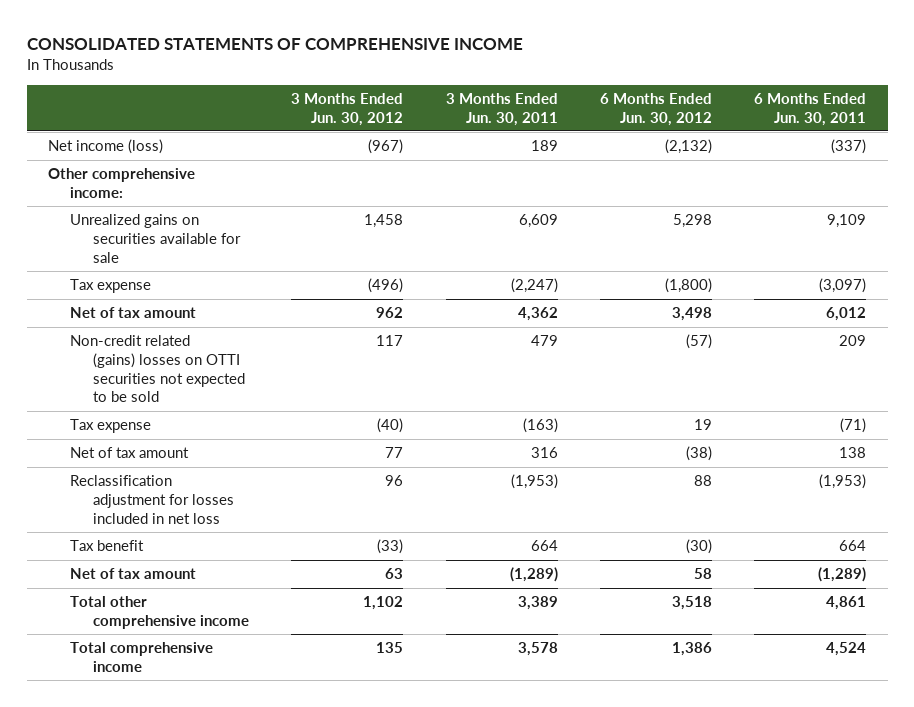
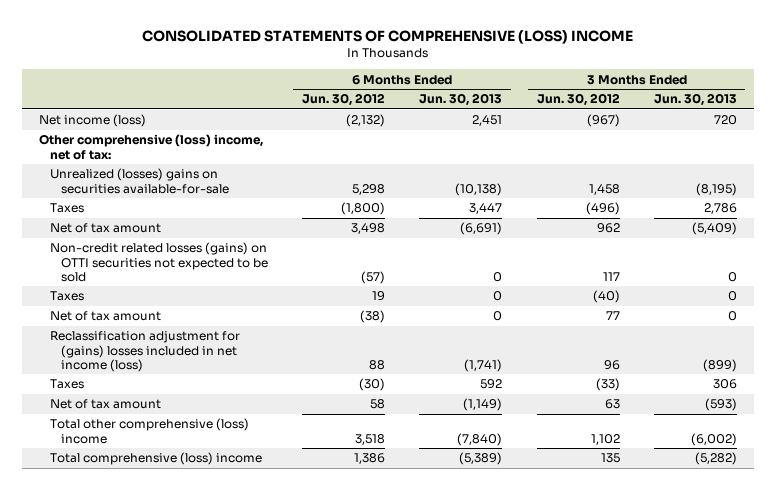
[26,37,523,50] CONSOLIDATED STATEMENTS OF COMPREHENSIVE INCOME -> [142,29,634,44] CONSOLIDATED STATEMENTS OF COMPREHENSIVE (LOSS) INCOME
[445,92,558,126] 3 Months Ended Jun. 30, 2011 -> none
[754,92,867,126] 6 Months Ended Jun. 30, 2011 -> none
none -> [419,93,503,107] Jun. 30, 2013
none -> [653,93,737,107] Jun. 30, 2013
[47,168,195,198] Other comprehensive income: -> [39,134,264,160] Other comprehensive (loss) income, net of tax:
[70,214,241,263] Unrealized gains on securities available for sale -> [49,168,229,194] Unrealized (losses) gains on securities available-for-sale
[70,279,152,294] Tax expense -> [49,203,84,214] Taxes
[70,335,245,403] Non-credit related (gains) losses on OTTI securities not expected to be sold -> [49,242,268,282] Non-credit related losses (gains) on OTTI securities not expected to be sold
[70,419,152,434] Tax expense -> [49,291,84,302] Taxes
[70,475,234,524] Reclassification adjustment for losses included in net loss -> [49,331,240,372] Reclassification adjustment for (gains) losses included in net income (loss)
[70,540,145,552] Tax benefit -> [49,379,84,390] Taxes
[70,596,249,629] Total other comprehensive income -> [49,418,249,444] Total other comprehensive (loss) income
[70,642,214,672] Total comprehensive income -> [49,452,262,466] Total comprehensive (loss) income

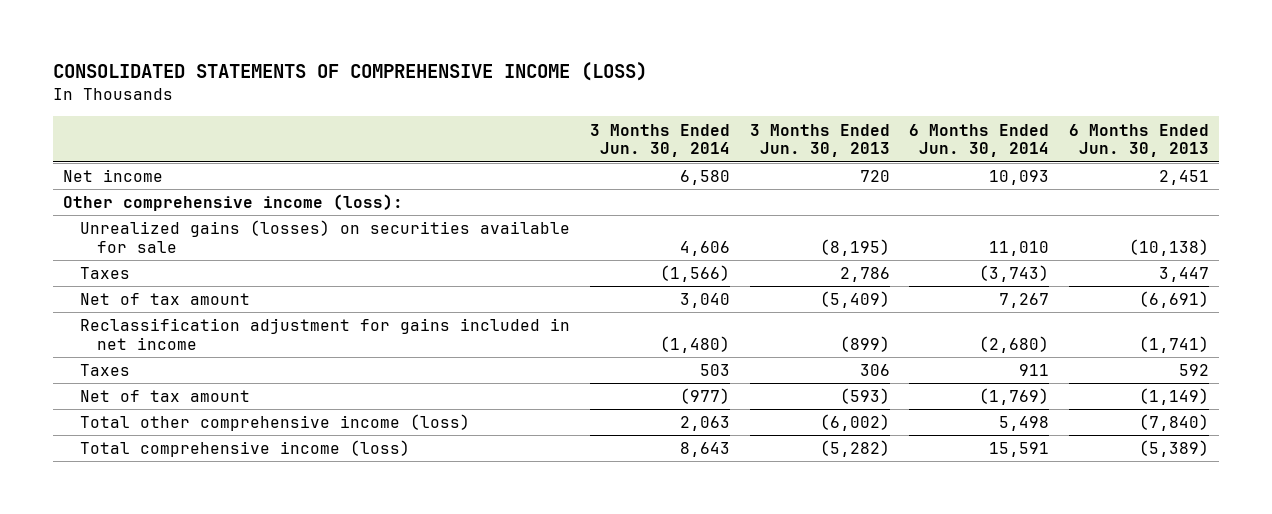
[142,29,634,44] CONSOLIDATED STATEMENTS OF COMPREHENSIVE (LOSS) INCOME -> [53,62,648,82] CONSOLIDATED STATEMENTS OF COMPREHENSIVE INCOME (LOSS)
[301,93,385,107] Jun. 30, 2012 -> none
[536,93,620,107] Jun. 30, 2012 -> none
none -> [589,123,730,158] 3 Months Ended Jun. 30, 2014
none -> [909,123,1050,158] 6 Months Ended Jun. 30, 2014
[39,114,147,128] Net income (loss) -> [62,169,163,183] Net income
[39,134,264,160] Other comprehensive (loss) income, net of tax: -> [62,194,403,212] Other comprehensive income (loss):
[49,168,229,194] Unrealized (losses) gains on securities available-for-sale -> [80,220,571,254] Unrealized gains (losses) on securities available for sale
[49,242,268,282] Non-credit related losses (gains) on OTTI securities not expected to be sold -> none
[49,291,84,302] Taxes -> none
[49,311,161,322] Net of tax amount -> none
[49,331,240,372] Reclassification adjustment for (gains) losses included in net income (loss) -> [80,318,571,351] Reclassification adjustment for gains included in net income
[49,418,249,444] Total other comprehensive (loss) income -> [80,414,471,432] Total other comprehensive income (loss)
[49,452,262,466] Total comprehensive (loss) income -> [80,440,411,458] Total comprehensive income (loss)

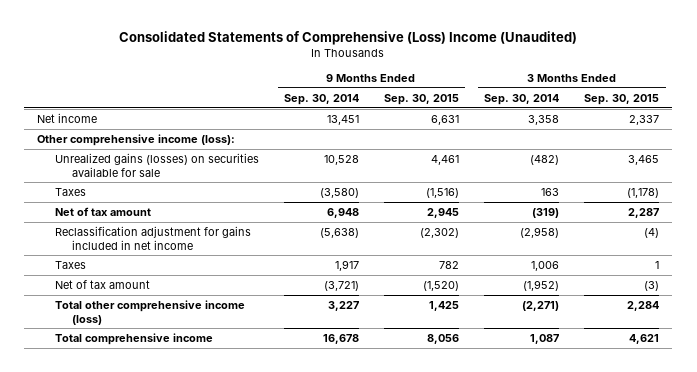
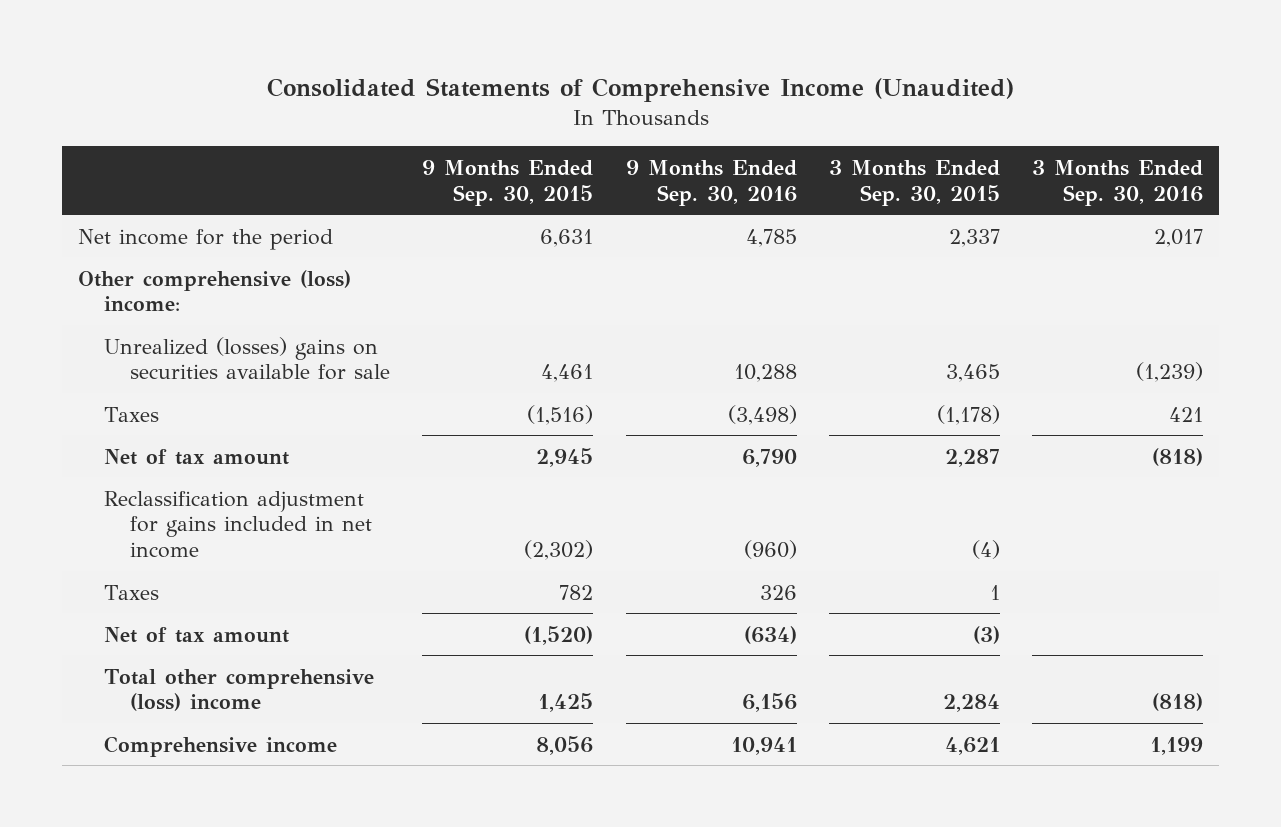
[119,30,578,45] Consolidated Statements of Comprehensive (Loss) Income (Unaudited) -> [266,77,1014,102] Consolidated Statements of Comprehensive Income (Unaudited)
[283,93,359,105] Sep. 30, 2014 -> none
[484,93,560,105] Sep. 30, 2014 -> none
none -> [625,160,797,206] 9 Months Ended Sep. 30, 2016
none -> [1032,160,1204,206] 3 Months Ended Sep. 30, 2016
[37,112,98,123] Net income -> [78,228,334,250] Net income for the period
[37,133,236,146] Other comprehensive income (loss): -> [78,269,352,312] Other comprehensive (loss) income:
[54,152,259,177] Unrealized gains (losses) on securities available for sale -> [103,336,390,381] Unrealized (losses) gains on securities available for sale
[54,299,245,325] Total other comprehensive income (loss) -> [103,668,374,712] Total other comprehensive (loss) income
[54,332,213,345] Total comprehensive income -> [103,735,337,757] Comprehensive income

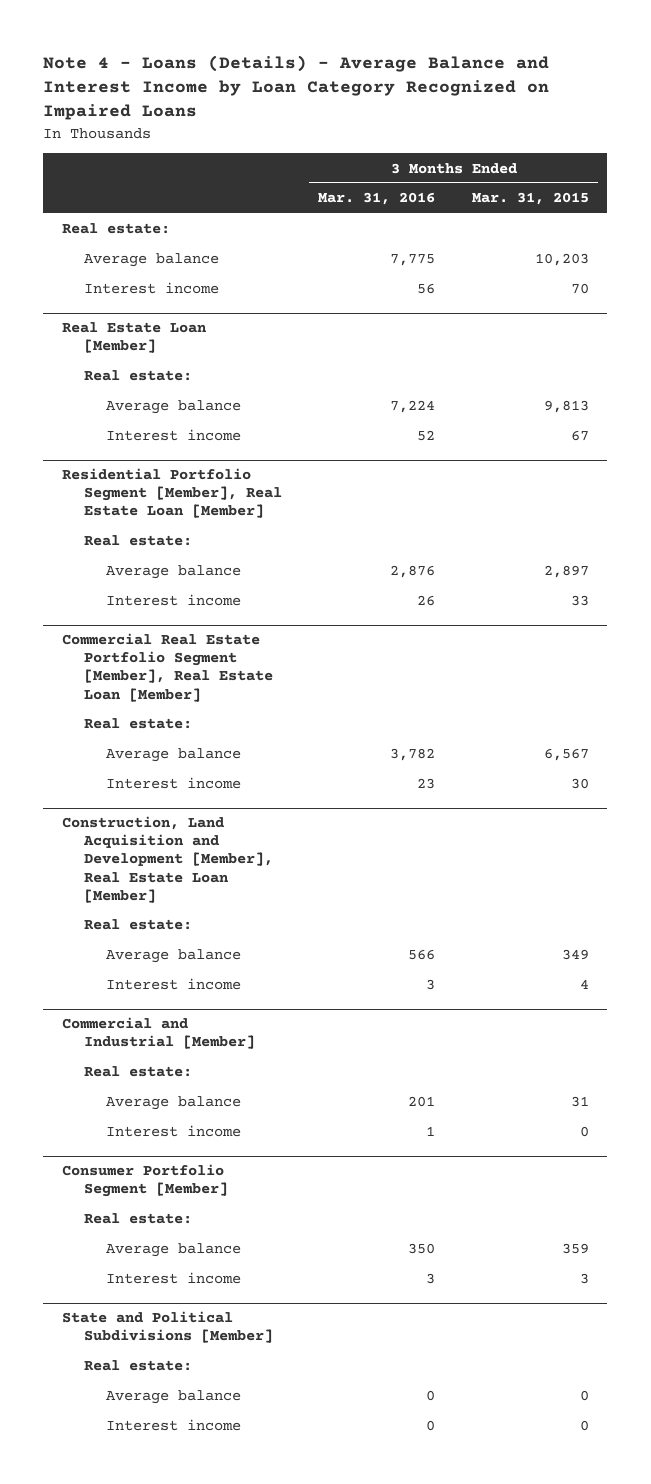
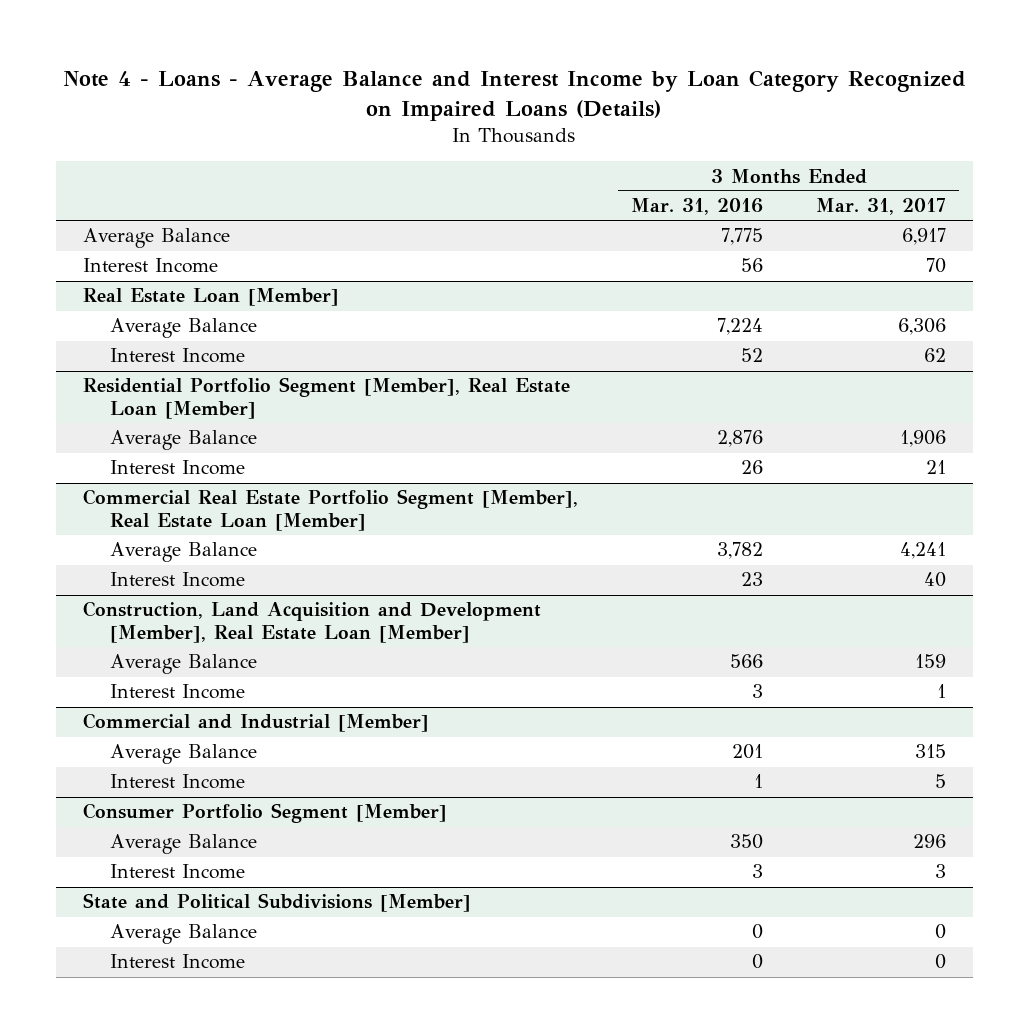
[43,54,550,121] Note 4 - Loans (Details) - Average Balance and Interest Income by Loan Category Recognized on Impaired Loans -> [63,70,967,121] Note 4 - Loans - Average Balance and Interest Income by Loan Category Recognized on Impaired Loans (Details)
[472,192,590,206] Mar. 31, 2015 -> none
none -> [816,198,947,216] Mar. 31, 2017
[61,223,170,235] Real estate: -> none
[83,253,219,268] Average balance -> [82,228,230,249] Average Balance
[83,282,219,295] Interest income -> [82,258,218,274] Interest Income
[83,370,192,382] Real estate: -> none
[106,400,242,415] Average balance -> [109,318,257,339] Average Balance
[106,429,242,442] Interest income -> [109,348,245,364] Interest Income
[83,535,192,547] Real estate: -> none
[106,565,242,580] Average balance -> [109,430,257,451] Average Balance
[106,594,242,607] Interest income -> [109,460,245,476] Interest Income
[83,718,192,730] Real estate: -> none
[106,748,242,763] Average balance -> [109,542,257,563] Average Balance
[106,777,242,790] Interest income -> [109,572,245,588] Interest Income
[83,919,192,931] Real estate: -> none
[106,949,242,964] Average balance -> [109,654,257,675] Average Balance
[106,978,242,991] Interest income -> [109,684,245,700] Interest Income
[83,1066,192,1078] Real estate: -> none
[106,1096,242,1111] Average balance -> [109,744,257,765] Average Balance
[106,1125,242,1138] Interest income -> [109,774,245,790] Interest Income
[83,1213,192,1225] Real estate: -> none
[106,1243,242,1258] Average balance -> [109,834,257,855] Average Balance
[106,1272,242,1285] Interest income -> [109,864,245,880] Interest Income
[83,1360,192,1372] Real estate: -> none
[106,1390,242,1405] Average balance -> [109,924,257,945] Average Balance
[106,1419,242,1432] Interest income -> [109,954,245,970] Interest Income

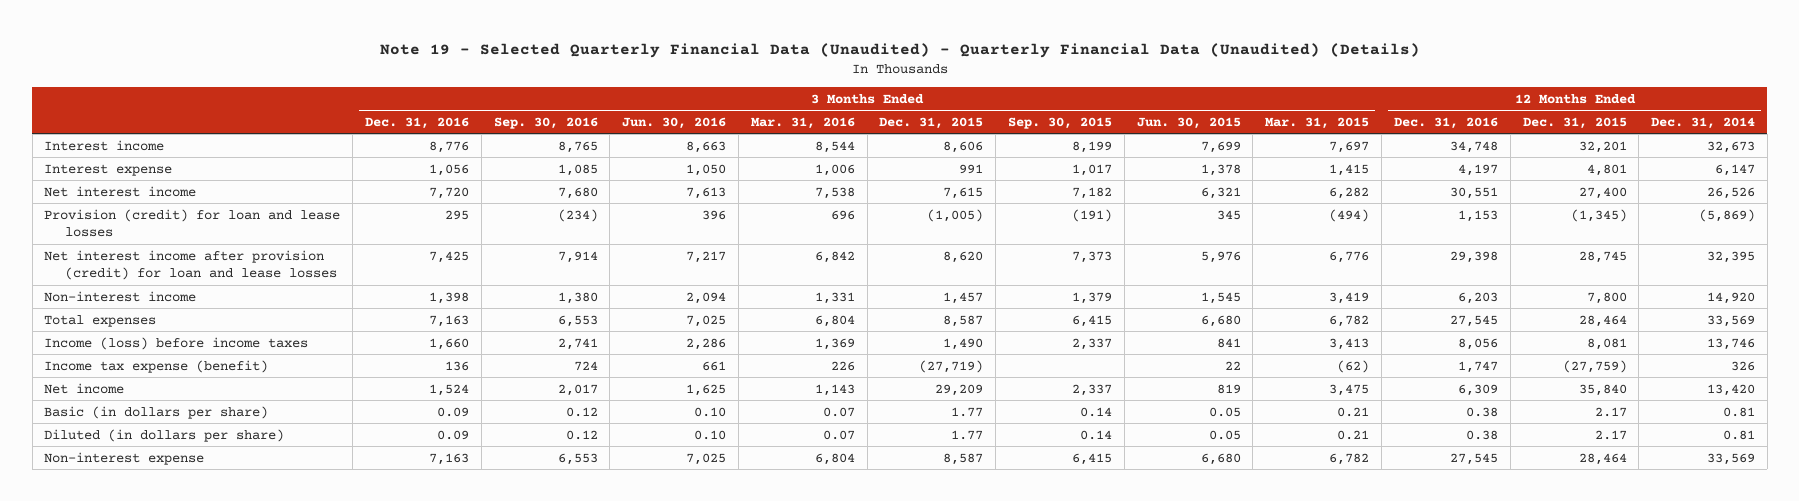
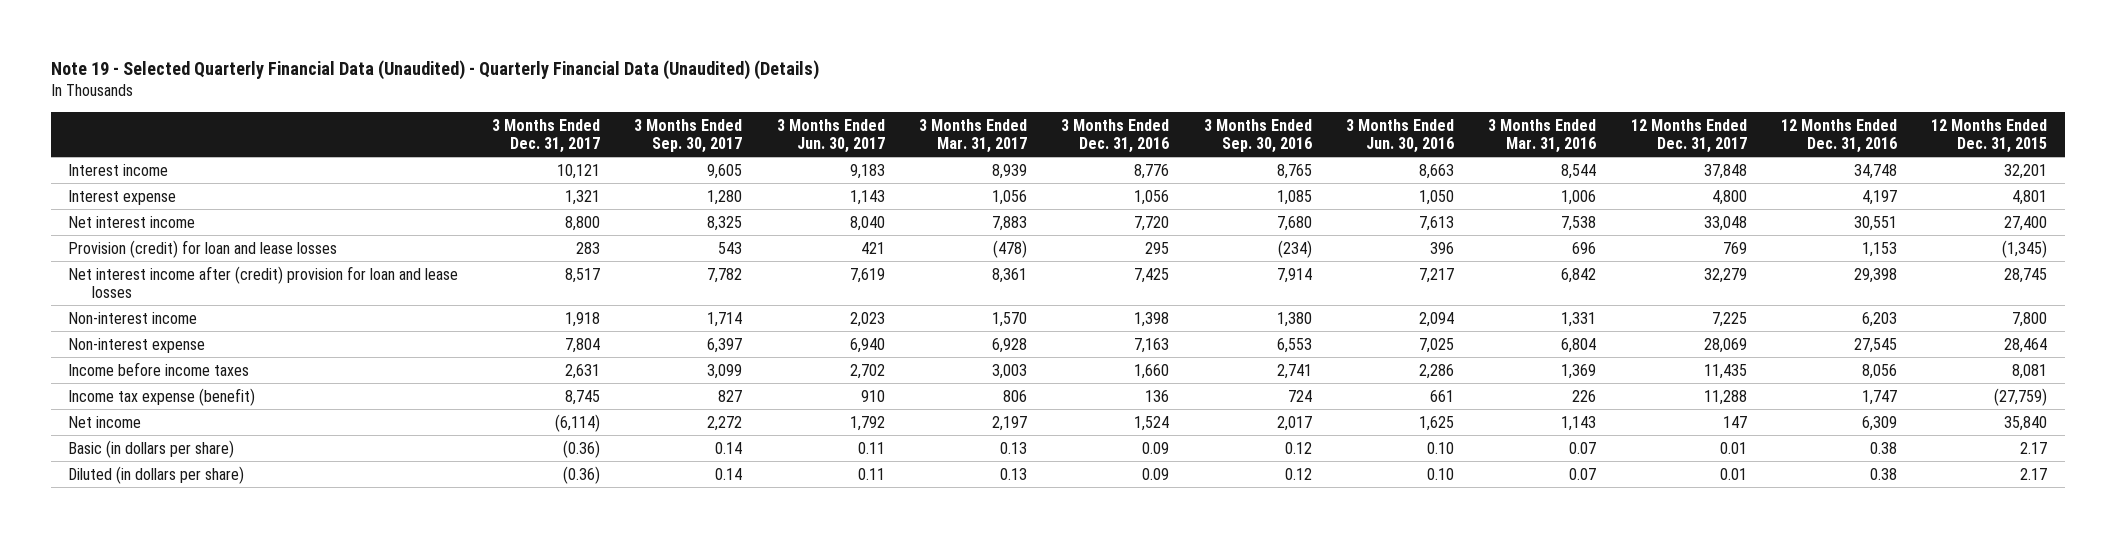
[879,116,984,129] Dec. 31, 2015 -> none
[1008,116,1113,129] Sep. 30, 2015 -> none
[1136,116,1241,129] Jun. 30, 2015 -> none
[1265,116,1370,129] Mar. 31, 2015 -> none
[1651,116,1756,129] Dec. 31, 2014 -> none
none -> [492,118,601,154] 3 Months Ended Dec. 31, 2017
none -> [634,118,743,154] 3 Months Ended Sep. 30, 2017
none -> [776,118,885,154] 3 Months Ended Jun. 30, 2017
none -> [919,118,1028,154] 3 Months Ended Mar. 31, 2017
none -> [1630,118,1747,154] 12 Months Ended Dec. 31, 2017
[44,249,337,281] Net interest income after provision (credit) for loan and lease losses -> [67,265,458,298] Net interest income after (credit) provision for loan and lease losses
[44,314,157,327] Total expenses -> none
[44,451,205,465] Non-interest expense -> [67,337,205,353] Non-interest expense
[44,336,309,350] Income (loss) before income taxes -> [67,361,249,376] Income before income taxes

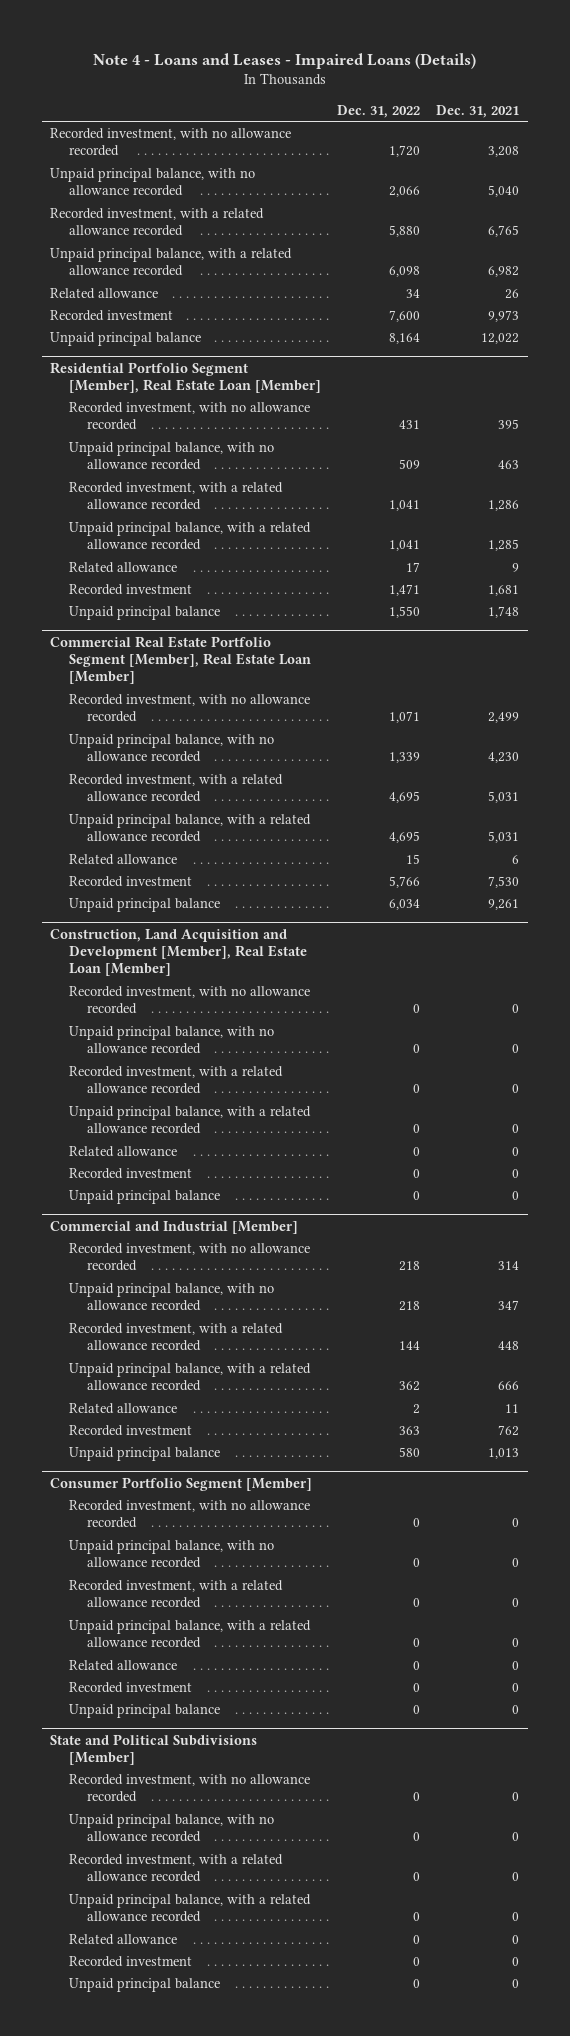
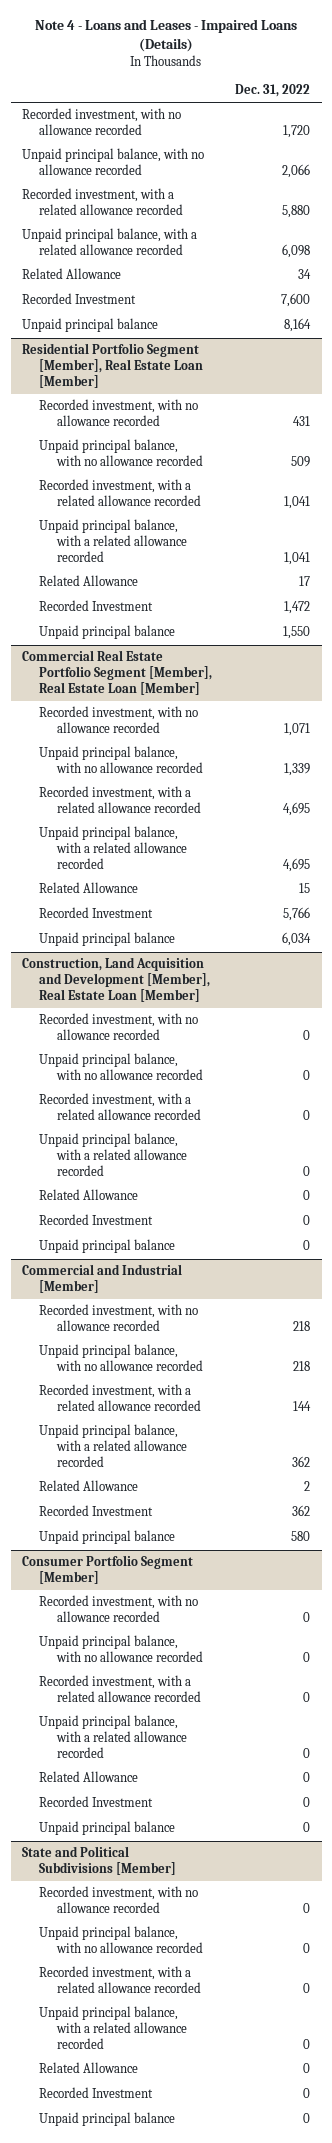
[436,104,520,118] Dec. 31, 2021 -> none
[50,287,159,299] Related allowance -> [22,268,122,280] Related Allowance
[50,309,174,321] Recorded investment -> [22,293,137,305] Recorded Investment
[68,561,177,573] Related allowance -> [39,575,139,587] Related Allowance
[68,583,192,595] Recorded investment -> [39,600,154,612] Recorded Investment
[389,583,421,596] 1,471 -> [284,601,311,615] 1,472
[68,853,177,865] Related allowance -> [39,882,139,894] Related Allowance
[68,875,192,887] Recorded investment -> [39,907,154,919] Recorded Investment
[68,1145,177,1157] Related allowance -> [39,1189,139,1201] Related Allowance
[68,1167,192,1179] Recorded investment -> [39,1214,154,1226] Recorded Investment
[68,1402,177,1414] Related allowance -> [39,1480,139,1492] Related Allowance
[68,1424,192,1436] Recorded investment -> [39,1505,154,1517] Recorded Investment
[399,1425,421,1435] 363 -> [292,1505,311,1517] 362
[68,1659,177,1671] Related allowance -> [39,1771,139,1783] Related Allowance
[68,1681,192,1693] Recorded investment -> [39,1796,154,1808] Recorded Investment
[68,1933,177,1945] Related allowance -> [39,2062,139,2074] Related Allowance
[68,1955,192,1967] Recorded investment -> [39,2087,154,2099] Recorded Investment

